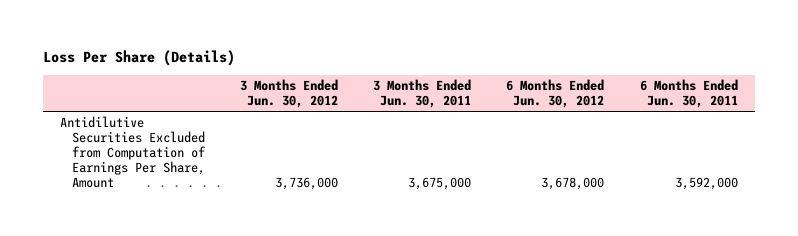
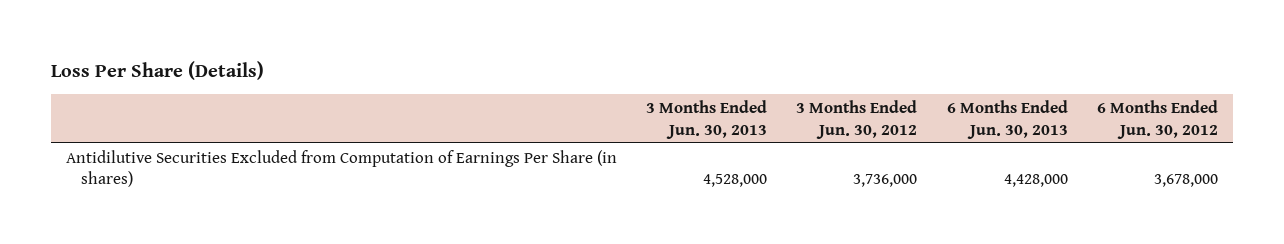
[373,79,472,109] 3 Months Ended Jun. 30, 2011 -> none
[639,79,738,109] 6 Months Ended Jun. 30, 2011 -> none
none -> [646,99,768,139] 3 Months Ended Jun. 30, 2013
none -> [946,99,1068,139] 6 Months Ended Jun. 30, 2013
[60,116,206,188] Antidilutive Securities Excluded from Computation of Earnings Per Share, Amount -> [65,149,617,188] Antidilutive Securities Excluded from Computation of Earnings Per Share (in shares)

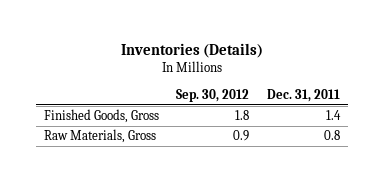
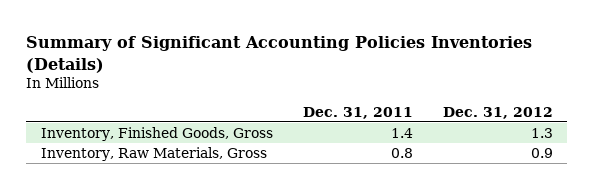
[120,43,263,59] Inventories (Details) -> [26,36,533,73] Summary of Significant Accounting Policies Inventories (Details)
[176,89,250,103] Sep. 30, 2012 -> none
none -> [442,106,553,119] Dec. 31, 2012
[44,109,160,124] Finished Goods, Gross -> [41,126,274,141] Inventory, Finished Goods, Gross
[44,129,157,144] Raw Materials, Gross -> [41,146,268,161] Inventory, Raw Materials, Gross

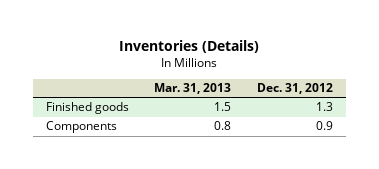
[26,36,533,73] Summary of Significant Accounting Policies Inventories (Details) -> [119,40,260,54] Inventories (Details)
[302,106,413,119] Dec. 31, 2011 -> none
none -> [154,83,232,95] Mar. 31, 2013
[41,126,274,141] Inventory, Finished Goods, Gross -> [45,102,129,115] Finished goods
[41,146,268,161] Inventory, Raw Materials, Gross -> [45,121,117,134] Components

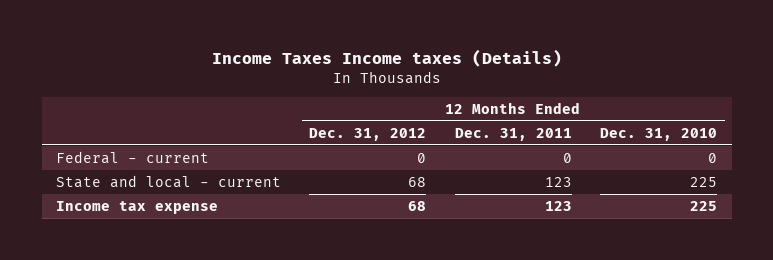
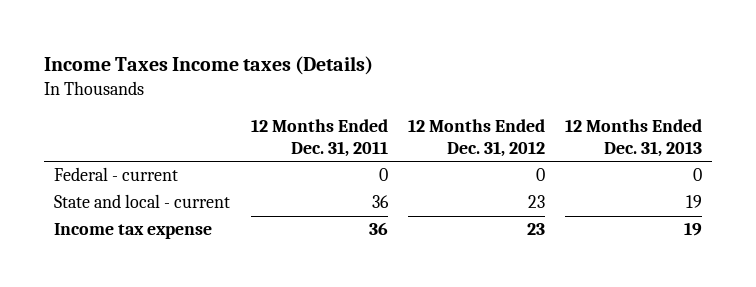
[600,127,718,141] Dec. 31, 2010 -> none
none -> [565,118,703,158] 12 Months Ended Dec. 31, 2013
[408,176,427,187] 68 -> [527,195,545,209] 23
[544,176,572,187] 123 -> [371,195,389,209] 36
[408,200,427,211] 68 -> [526,223,545,236] 23
[544,200,572,211] 123 -> [368,222,388,236] 36

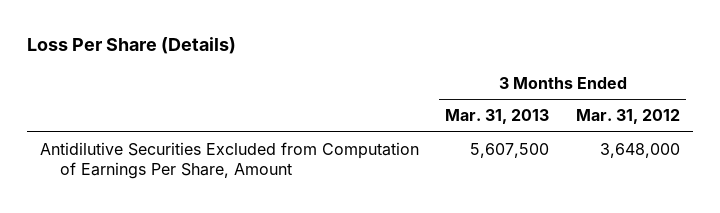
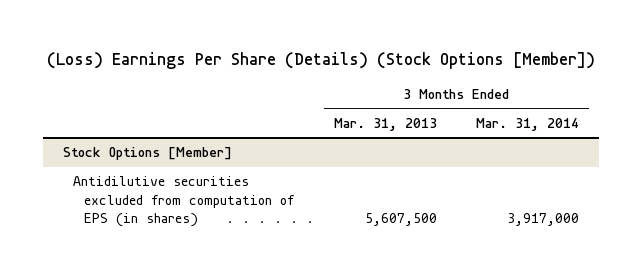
[26,37,236,55] Loss Per Share (Details) -> [46,52,595,70] (Loss) Earnings Per Share (Details) (Stock Options [Member])
[575,109,680,125] Mar. 31, 2012 -> none
none -> [475,117,579,131] Mar. 31, 2014
none -> [62,147,232,161] Stock Options [Member]
[39,141,419,180] Antidilutive Securities Excluded from Computation of Earnings Per Share, Amount -> [73,176,296,227] Antidilutive securities excluded from computation of EPS (in shares)

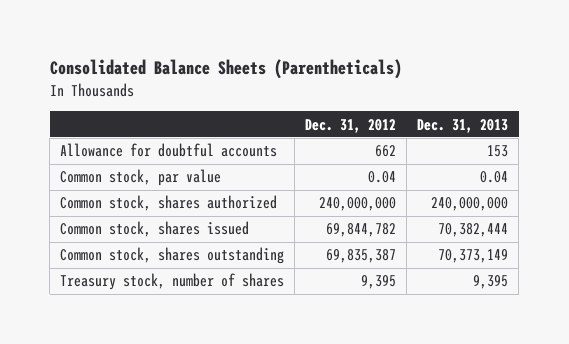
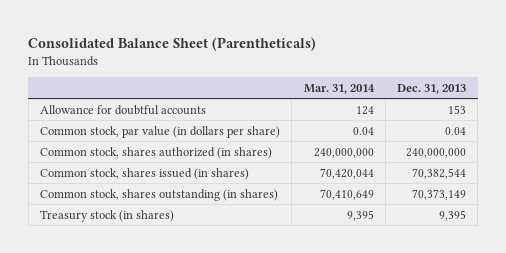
[49,59,402,80] Consolidated Balance Sheets (Parentheticals) -> [28,36,317,51] Consolidated Balance Sheet (Parentheticals)
[305,118,397,133] Dec. 31, 2012 -> none
none -> [303,83,375,94] Mar. 31, 2014
[60,169,222,187] Common stock, par value -> [40,125,281,138] Common stock, par value (in dollars per share)
[60,195,278,212] Common stock, shares authorized -> [40,146,273,159] Common stock, shares authorized (in shares)
[60,221,250,238] Common stock, shares issued -> [40,167,250,180] Common stock, shares issued (in shares)
[438,223,509,238] 70,382,444 -> [412,167,467,179] 70,382,544
[60,247,285,265] Common stock, shares outstanding -> [40,188,279,201] Common stock, shares outstanding (in shares)
[60,273,285,291] Treasury stock, number of shares -> [40,209,175,222] Treasury stock (in shares)

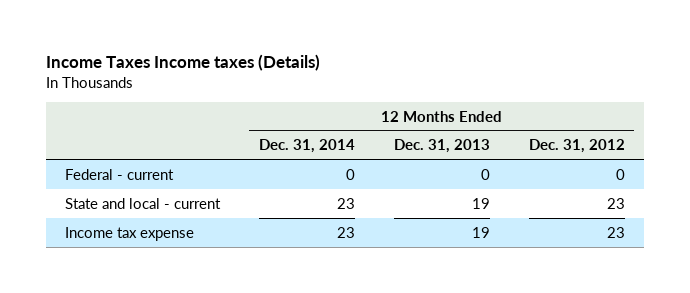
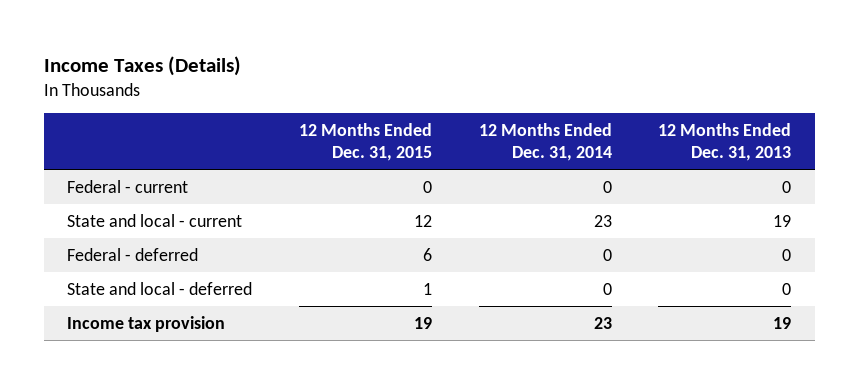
[46,54,321,72] Income Taxes Income taxes (Details) -> [43,55,241,76] Income Taxes (Details)
[528,139,625,154] Dec. 31, 2012 -> none
none -> [298,122,432,162] 12 Months Ended Dec. 31, 2015
none -> [67,247,199,261] Federal - deferred
none -> [67,281,253,295] State and local - deferred
[65,226,195,241] Income tax expense -> [67,315,226,332] Income tax provision

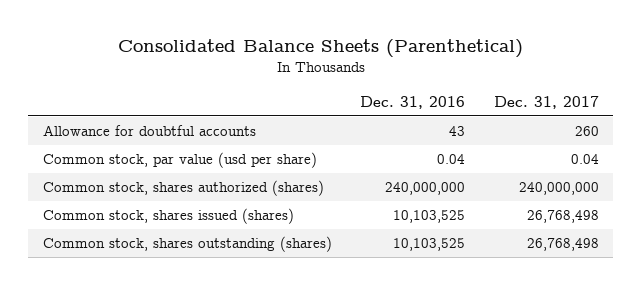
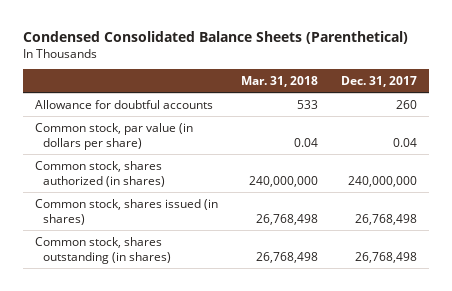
[117,38,523,58] Consolidated Balance Sheets (Parenthetical) -> [23,30,409,44] Condensed Consolidated Balance Sheets (Parenthetical)
[360,95,466,109] Dec. 31, 2016 -> none
none -> [240,76,318,88] Mar. 31, 2018
[42,152,317,169] Common stock, par value (usd per share) -> [34,122,193,150] Common stock, par value (in dollars per share)
[42,180,324,197] Common stock, shares authorized (shares) -> [34,160,166,187] Common stock, shares authorized (in shares)
[42,208,294,225] Common stock, shares issued (shares) -> [34,198,218,225] Common stock, shares issued (in shares)
[42,236,332,253] Common stock, shares outstanding (shares) -> [34,236,172,264] Common stock, shares outstanding (in shares)

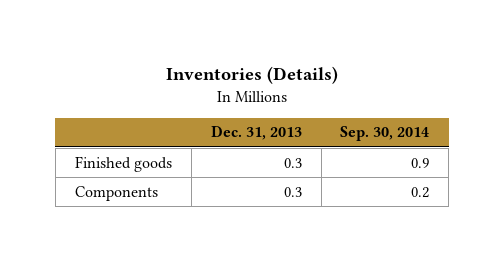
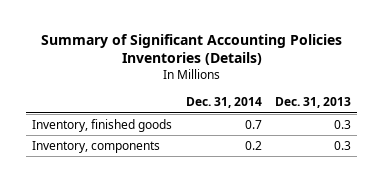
[166,66,339,85] Inventories (Details) -> [40,33,342,66] Summary of Significant Accounting Policies Inventories (Details)
[340,126,430,142] Sep. 30, 2014 -> none
none -> [185,97,262,109] Dec. 31, 2014
[74,155,172,172] Finished goods -> [32,118,173,132] Inventory, finished goods
[74,185,158,201] Components -> [32,140,161,153] Inventory, components

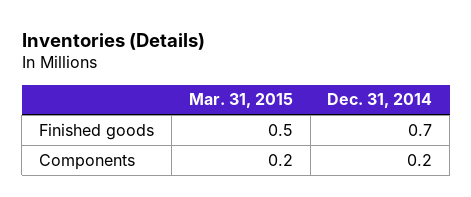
[40,33,342,66] Summary of Significant Accounting Policies Inventories (Details) -> [21,32,205,50] Inventories (Details)
[274,97,351,109] Dec. 31, 2013 -> none
none -> [188,93,293,109] Mar. 31, 2015
[32,118,173,132] Inventory, finished goods -> [39,122,155,140] Finished goods
[32,140,161,153] Inventory, components -> [39,153,136,170] Components

